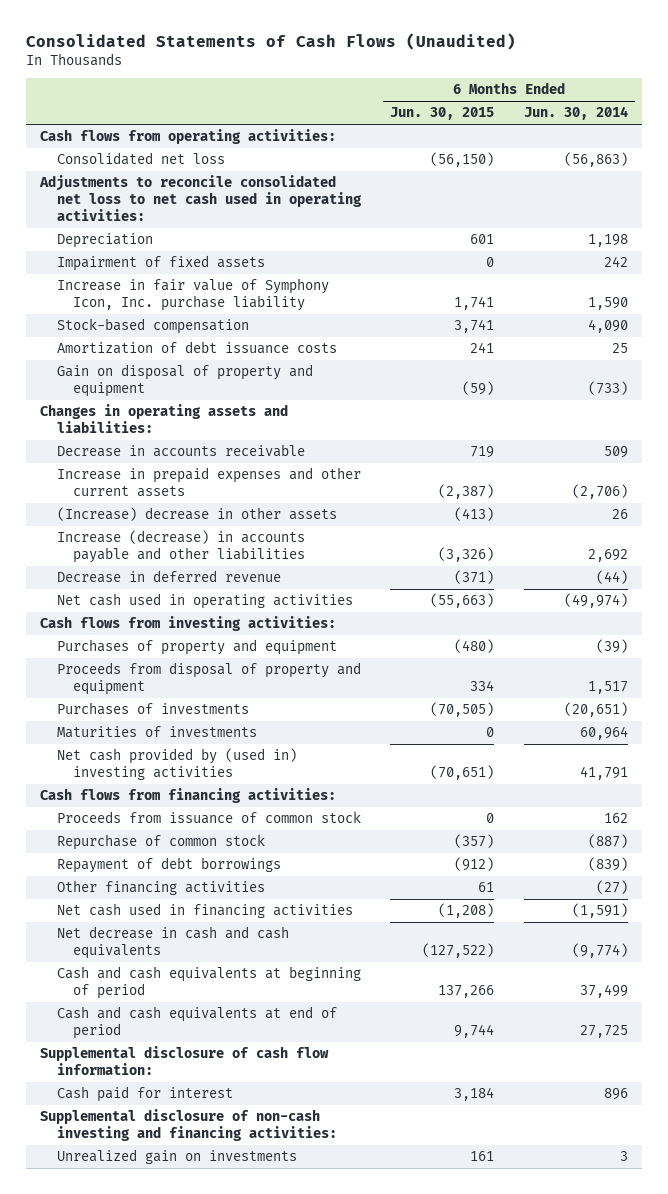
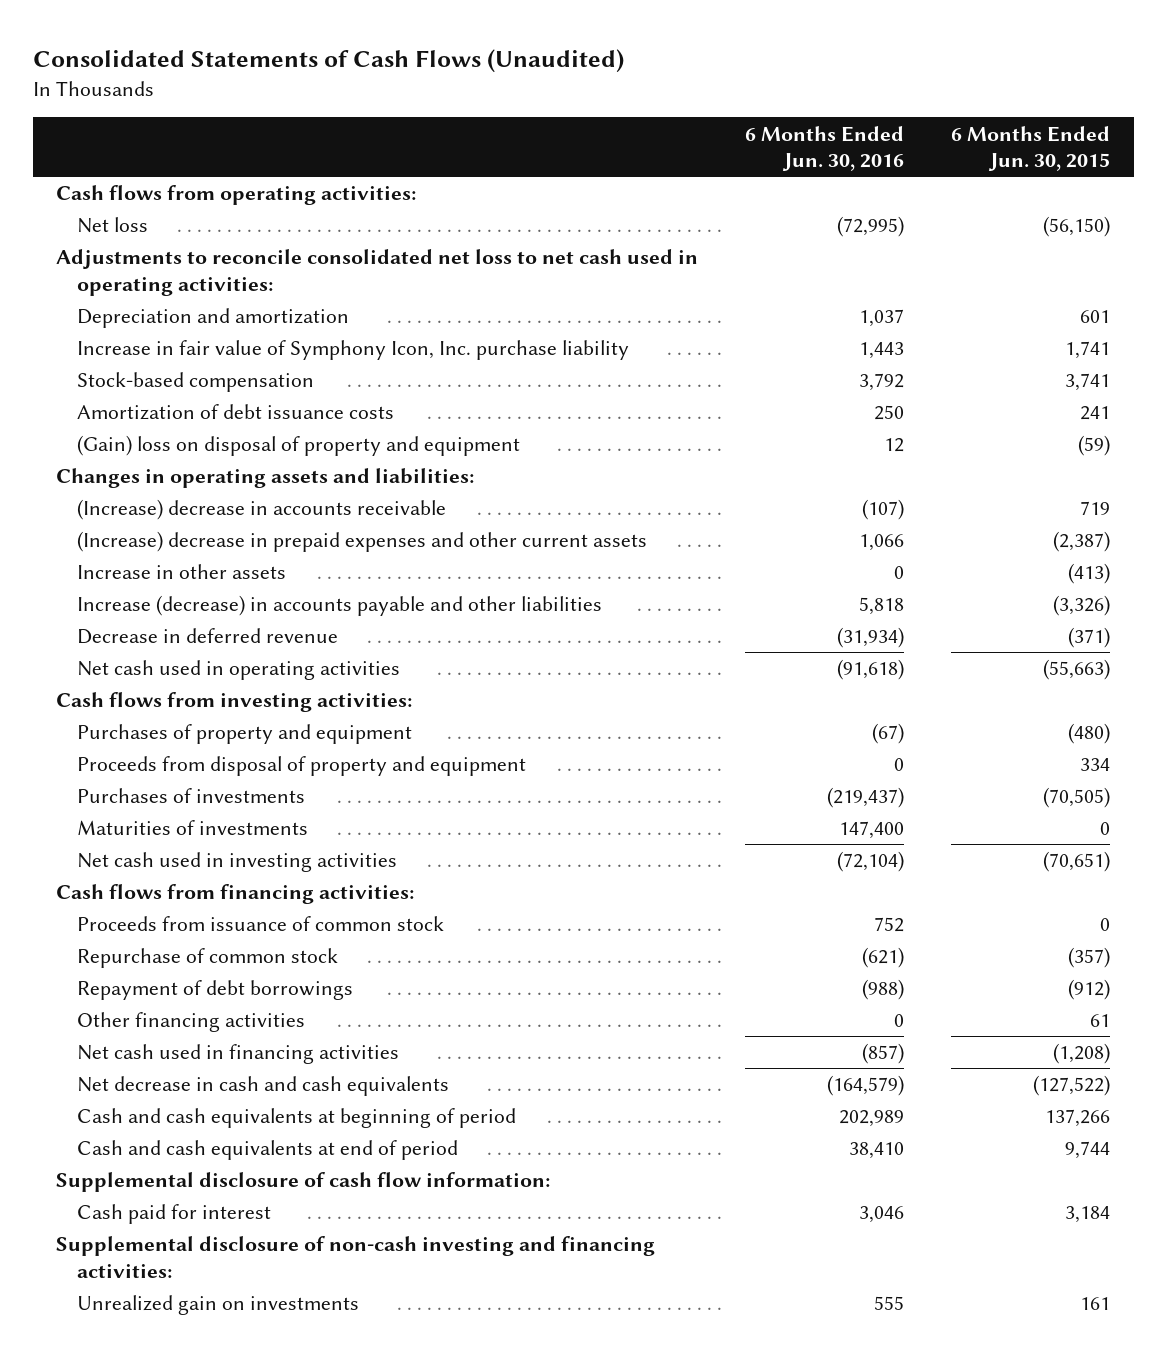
[523,106,628,121] Jun. 30, 2014 -> none
none -> [745,125,905,172] 6 Months Ended Jun. 30, 2016
[56,152,225,166] Consolidated net loss -> [76,217,148,234] Net loss
[56,255,265,272] Impairment of fixed assets -> none
[56,233,153,249] Depreciation -> [76,308,349,329] Depreciation and amortization
[56,364,313,398] Gain on disposal of property and equipment -> [76,435,520,457] (Gain) loss on disposal of property and equipment
[56,444,305,458] Decrease in accounts receivable -> [76,499,446,521] (Increase) decrease in accounts receivable
[56,467,361,498] Increase in prepaid expenses and other current assets -> [76,531,647,553] (Increase) decrease in prepaid expenses and other current assets
[56,507,337,522] (Increase) decrease in other assets -> [76,564,286,580] Increase in other assets
[56,748,297,781] Net cash provided by (used in) investing activities -> [76,852,397,873] Net cash used in investing activities

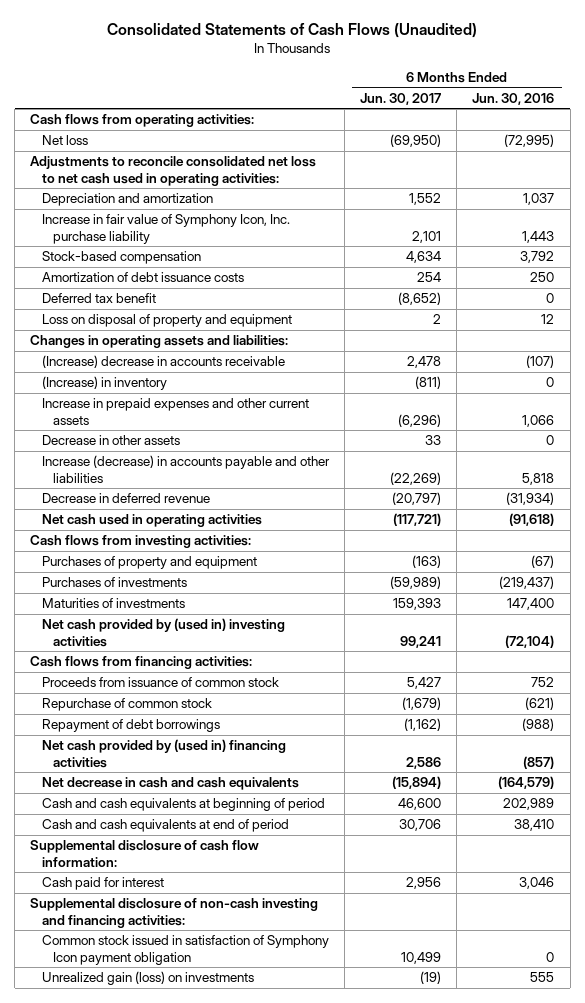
[951,125,1111,172] 6 Months Ended Jun. 30, 2015 -> none
none -> [360,92,442,105] Jun. 30, 2017
none -> [41,293,156,304] Deferred tax benefit
[76,435,520,457] (Gain) loss on disposal of property and equipment -> [41,314,292,328] Loss on disposal of property and equipment
none -> [41,376,167,391] (Increase) in inventory
[76,531,647,553] (Increase) decrease in prepaid expenses and other current assets -> [41,398,309,425] Increase in prepaid expenses and other current assets
[76,564,286,580] Increase in other assets -> [41,435,180,446] Decrease in other assets
[76,756,526,777] Proceeds from disposal of property and equipment -> none
[76,852,397,873] Net cash used in investing activities -> [41,618,285,647] Net cash provided by (used in) investing activities
[76,1012,305,1033] Other financing activities -> none
[76,1044,399,1065] Net cash used in financing activities -> [41,739,286,768] Net cash provided by (used in) financing activities
none -> [41,935,329,965] Common stock issued in satisfaction of Symphony Icon payment obligation
[76,1295,359,1316] Unrealized gain on investments -> [41,971,254,986] Unrealized gain (loss) on investments

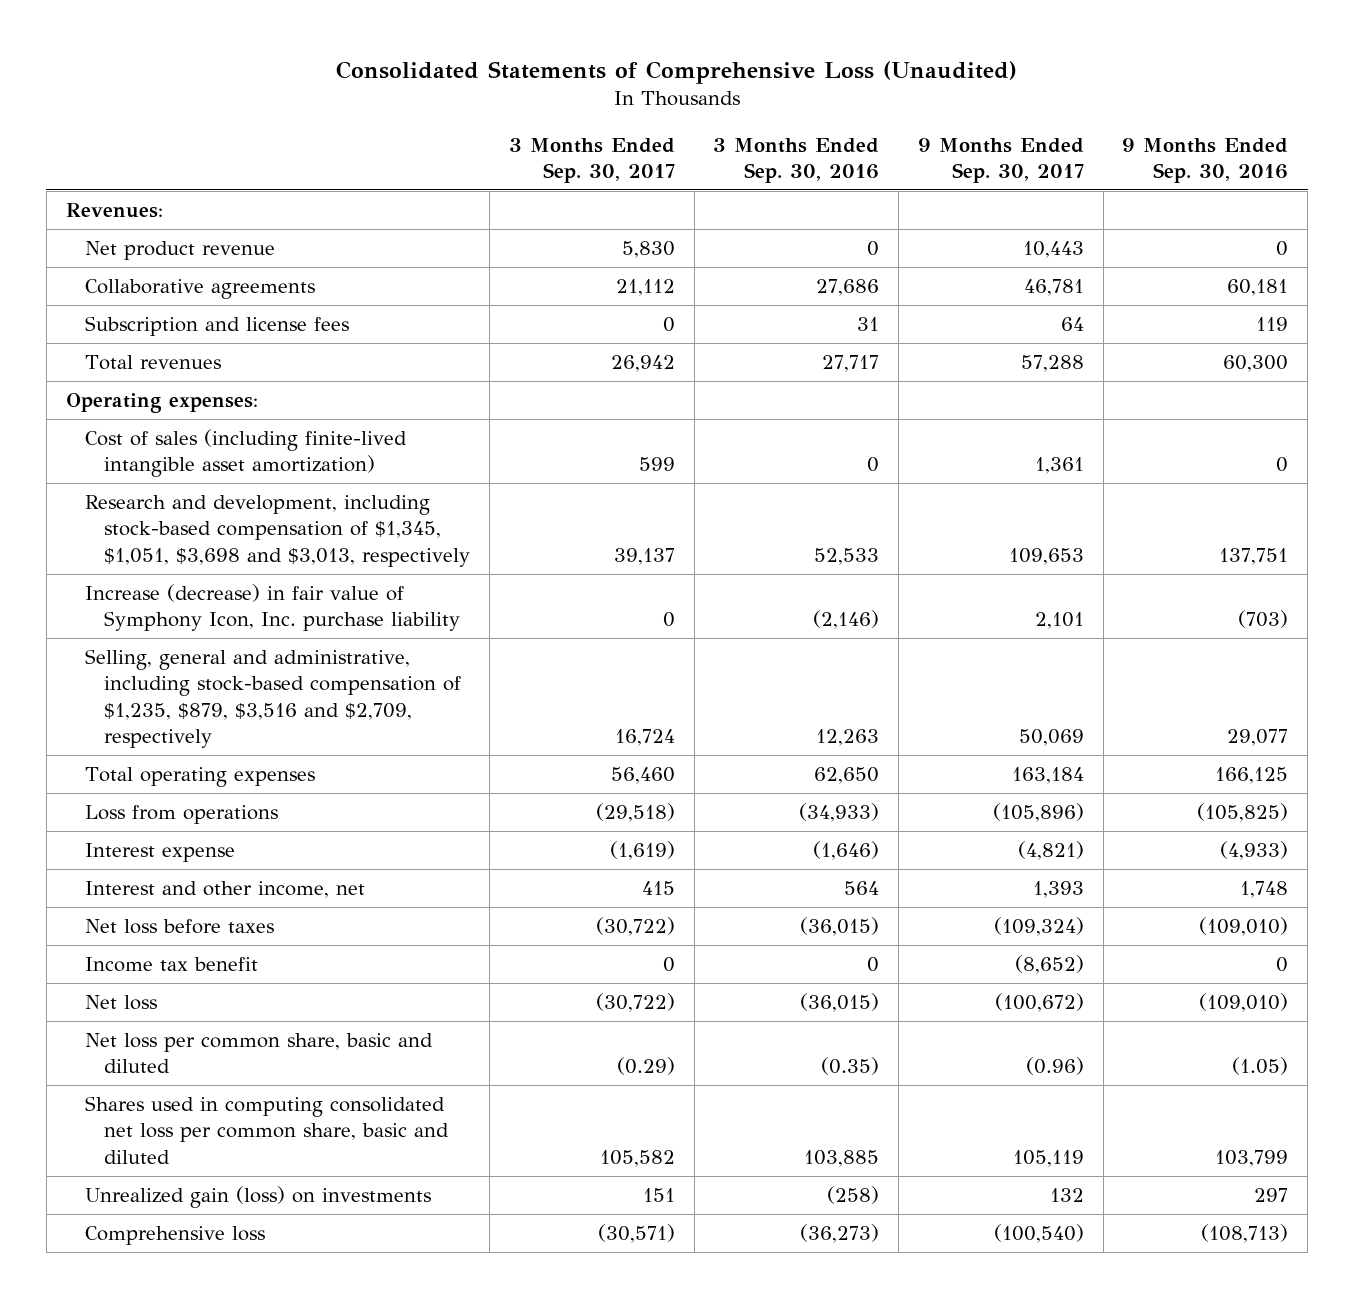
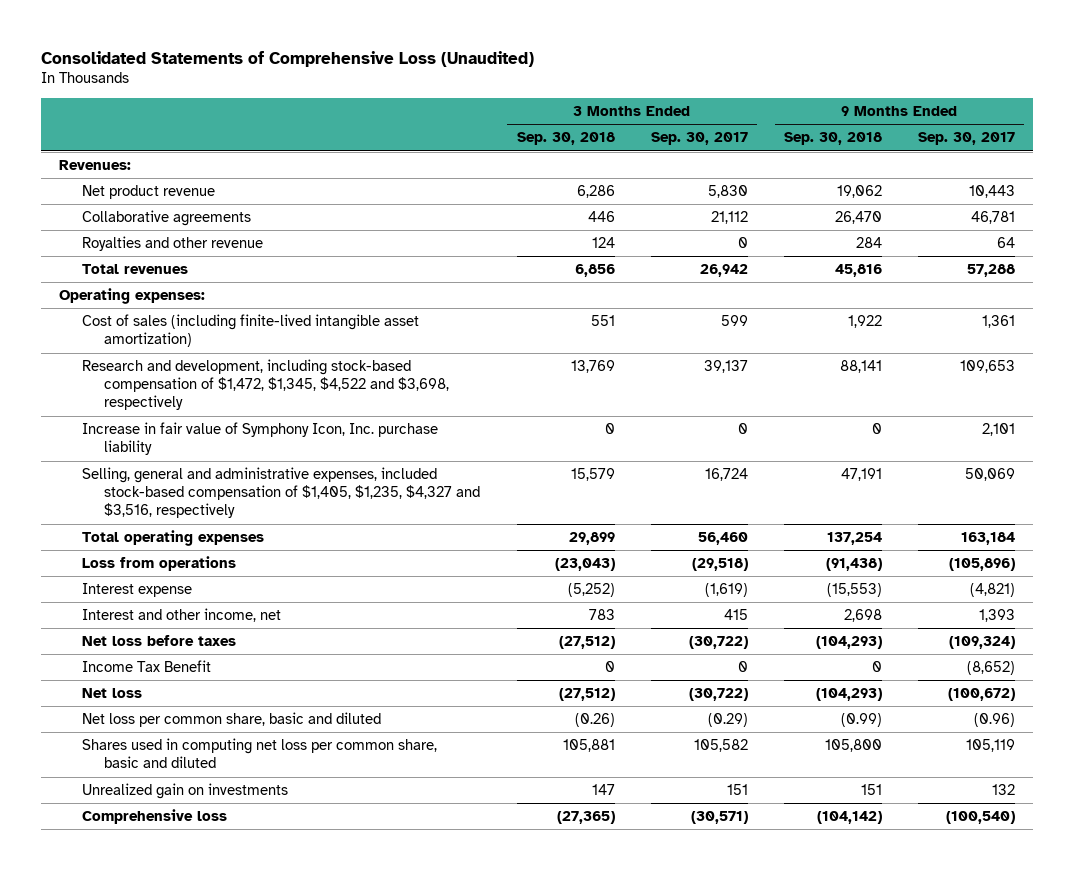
[713,137,880,183] 3 Months Ended Sep. 30, 2016 -> none
[1122,137,1289,183] 9 Months Ended Sep. 30, 2016 -> none
none -> [516,132,615,146] Sep. 30, 2018
none -> [783,132,882,146] Sep. 30, 2018
[85,316,350,337] Subscription and license fees -> none
none -> [81,236,263,252] Royalties and other revenue
[85,495,471,567] Research and development, including stock-based compensation of $1,345, $1,051, $3,698 and $3,013, respectively -> [81,359,450,411] Research and development, including stock-based compensation of $1,472, $1,345, $4,522 and $3,698, respectively
[85,584,461,632] Increase (decrease) in fair value of Symphony Icon, Inc. purchase liability -> [81,422,438,456] Increase in fair value of Symphony Icon, Inc. purchase liability
[85,649,462,749] Selling, general and administrative, including stock-based compensation of $1,235, $879, $3,516 and $2,709, respectively -> [81,467,481,519] Selling, general and administrative expenses, included stock-based compensation of $1,405, $1,235, $4,327 and $3,516, respectively
[85,957,259,973] Income tax benefit -> [81,660,211,673] Income Tax Benefit
[85,1096,450,1164] Shares used in computing consolidated net loss per common share, basic and diluted -> [81,738,437,769] Shares used in computing net loss per common share, basic and diluted
[85,1186,432,1209] Unrealized gain (loss) on investments -> [81,783,288,800] Unrealized gain on investments

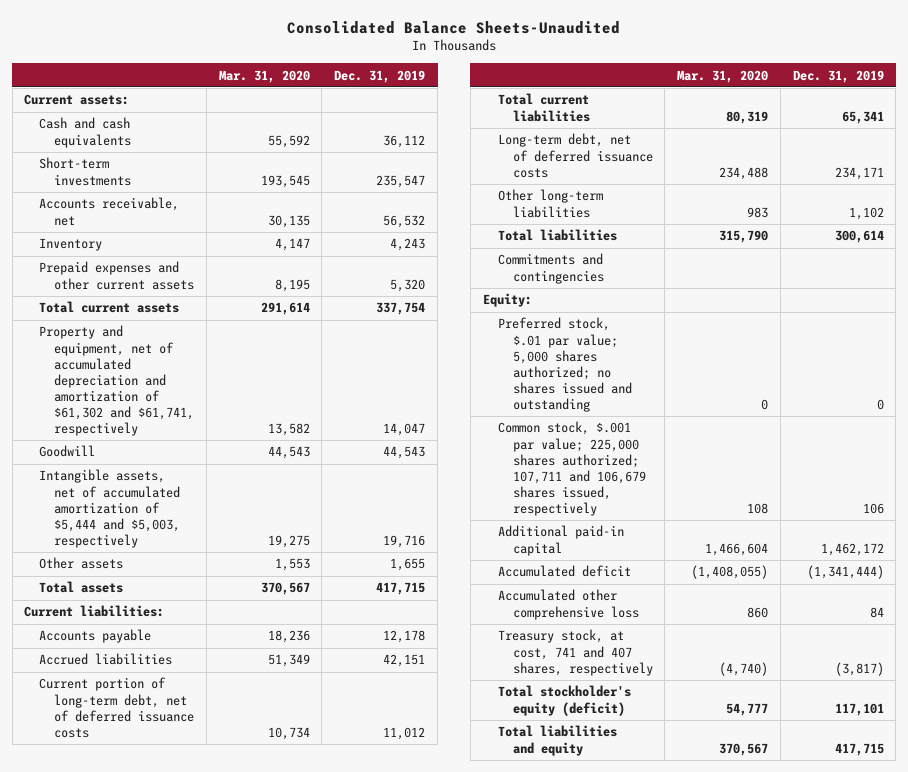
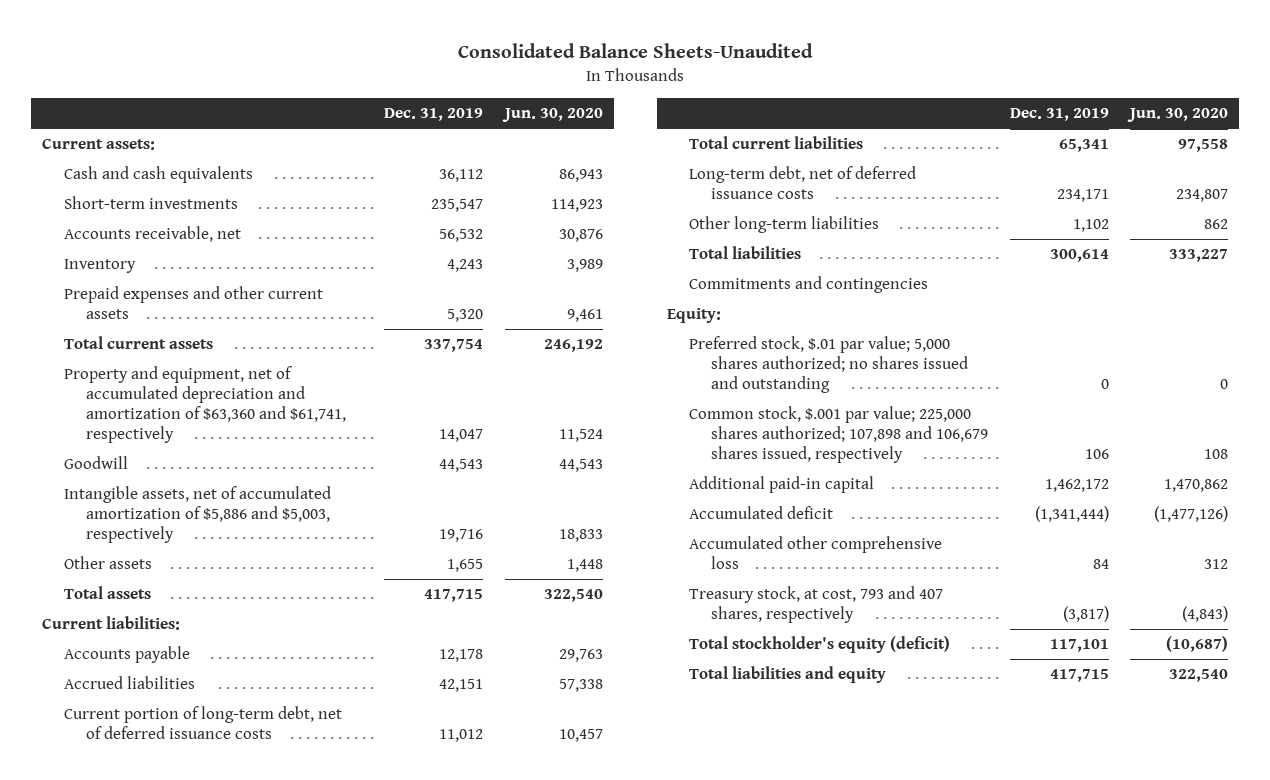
[218,69,310,83] Mar. 31, 2020 -> none
none -> [501,108,603,123] Jun. 30, 2020
[39,325,195,437] Property and equipment, net of accumulated depreciation and amortization of $61,302 and $61,741, respectively -> [63,366,346,444] Property and equipment, net of accumulated depreciation and amortization of $63,360 and $61,741, respectively
[39,469,181,548] Intangible assets, net of accumulated amortization of $5,444 and $5,003, respectively -> [63,486,331,544] Intangible assets, net of accumulated amortization of $5,886 and $5,003, respectively
[497,421,646,517] Common stock, $.001 par value; 225,000 shares authorized; 107,711 and 106,679 shares issued, respectively -> [689,406,988,464] Common stock, $.001 par value; 225,000 shares authorized; 107,898 and 106,679 shares issued, respectively
[497,629,653,676] Treasury stock, at cost, 741 and 407 shares, respectively -> [689,586,944,624] Treasury stock, at cost, 793 and 407 shares, respectively

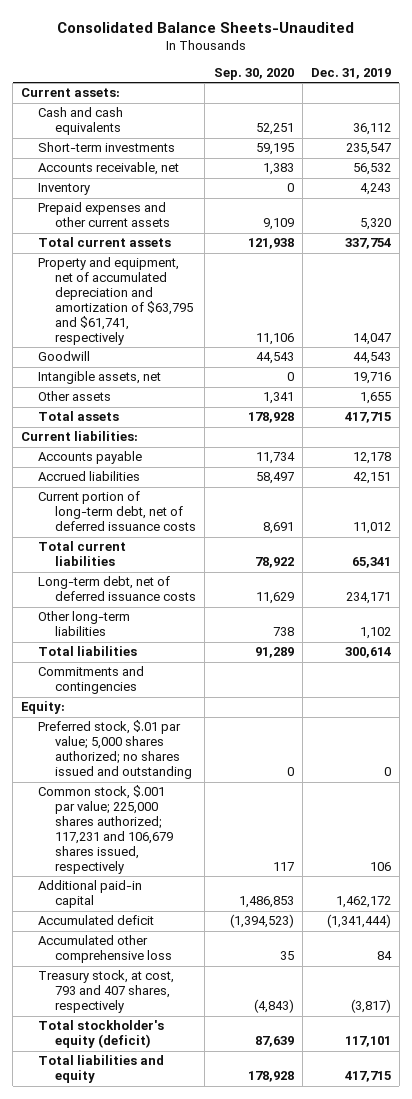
[501,108,603,123] Jun. 30, 2020 -> none
none -> [213,68,294,81] Sep. 30, 2020
[63,366,346,444] Property and equipment, net of accumulated depreciation and amortization of $63,360 and $61,741, respectively -> [38,257,194,346] Property and equipment, net of accumulated depreciation and amortization of $63,795 and $61,741, respectively
[63,486,331,544] Intangible assets, net of accumulated amortization of $5,886 and $5,003, respectively -> [38,371,162,385] Intangible assets, net
[689,406,988,464] Common stock, $.001 par value; 225,000 shares authorized; 107,898 and 106,679 shares issued, respectively -> [38,785,174,875] Common stock, $.001 par value; 225,000 shares authorized; 117,231 and 106,679 shares issued, respectively

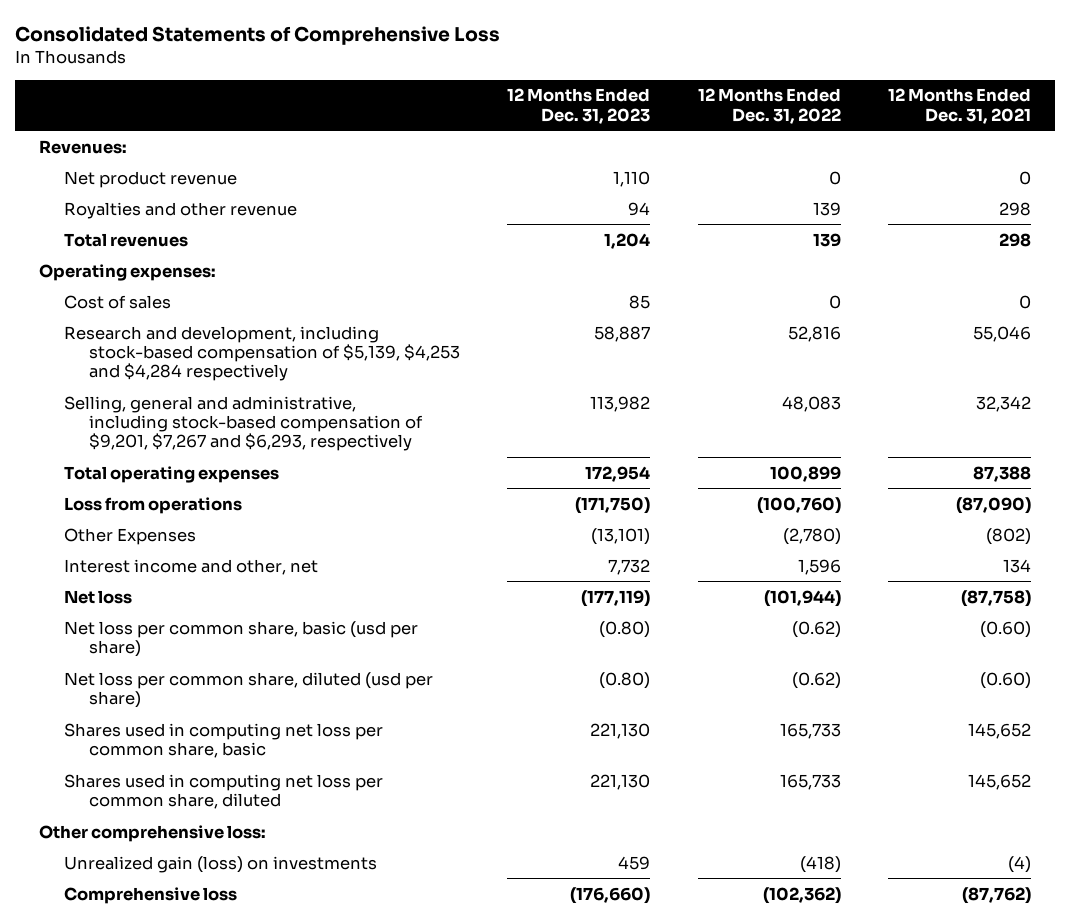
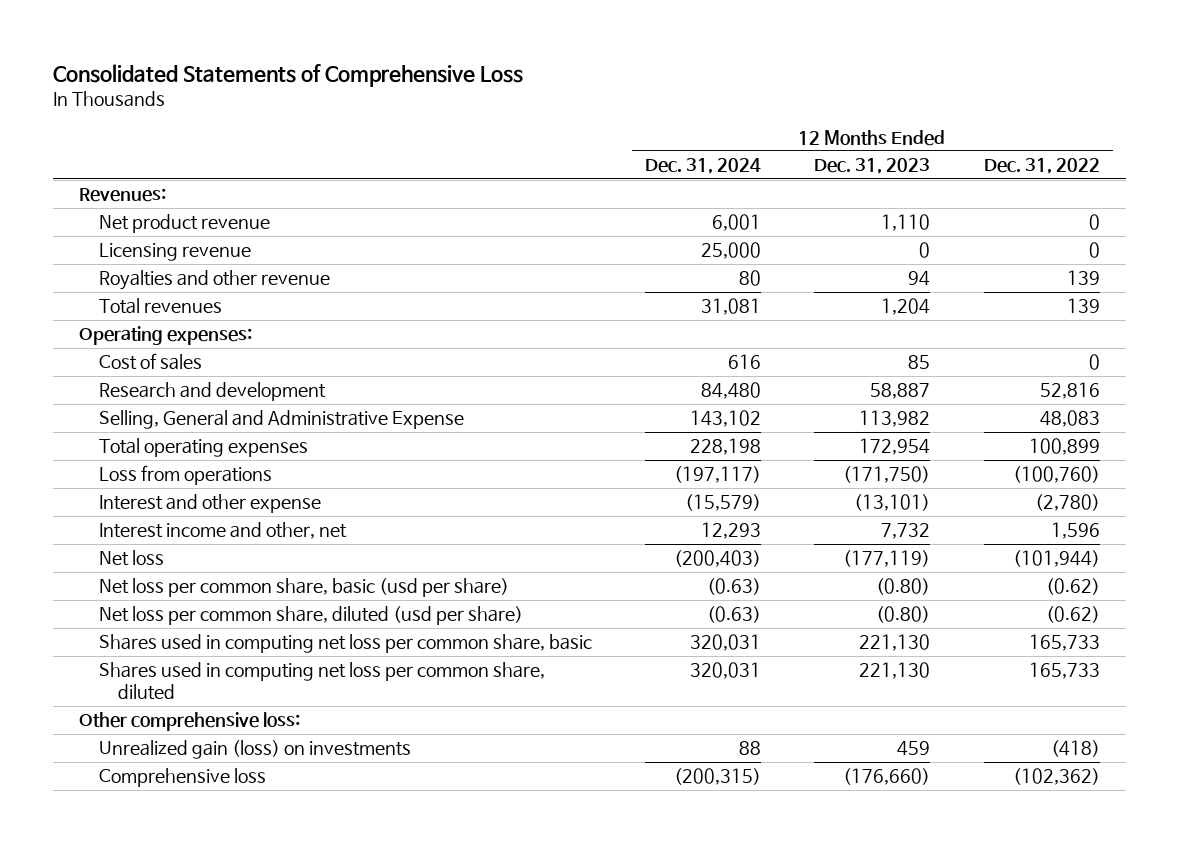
[888,88,1032,124] 12 Months Ended Dec. 31, 2021 -> none
none -> [645,158,762,175] Dec. 31, 2024
none -> [98,243,251,262] Licensing revenue
[63,325,461,382] Research and development, including stock-based compensation of $5,139, $4,253 and $4,284 respectively -> [98,382,326,402] Research and development
[63,395,424,452] Selling, general and administrative, including stock-based compensation of $9,201, $7,267 and $6,293, respectively -> [98,410,464,430] Selling, General and Administrative Expense
[63,527,196,545] Other Expenses -> [98,494,321,514] Interest and other expense

